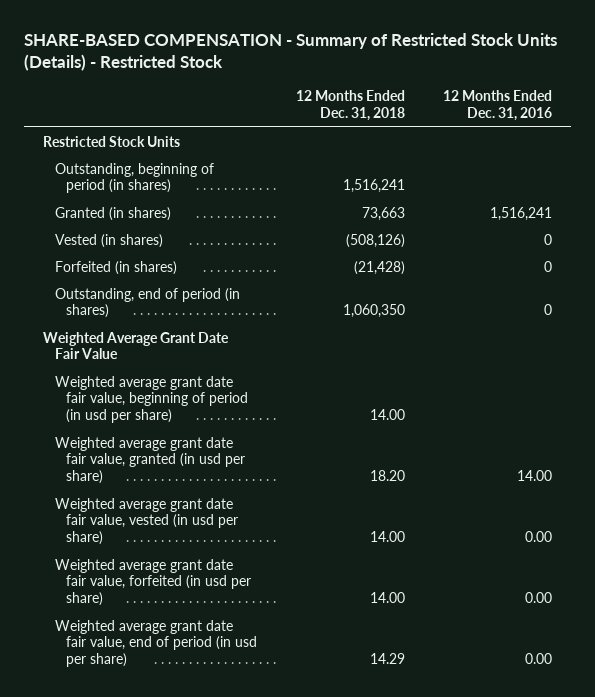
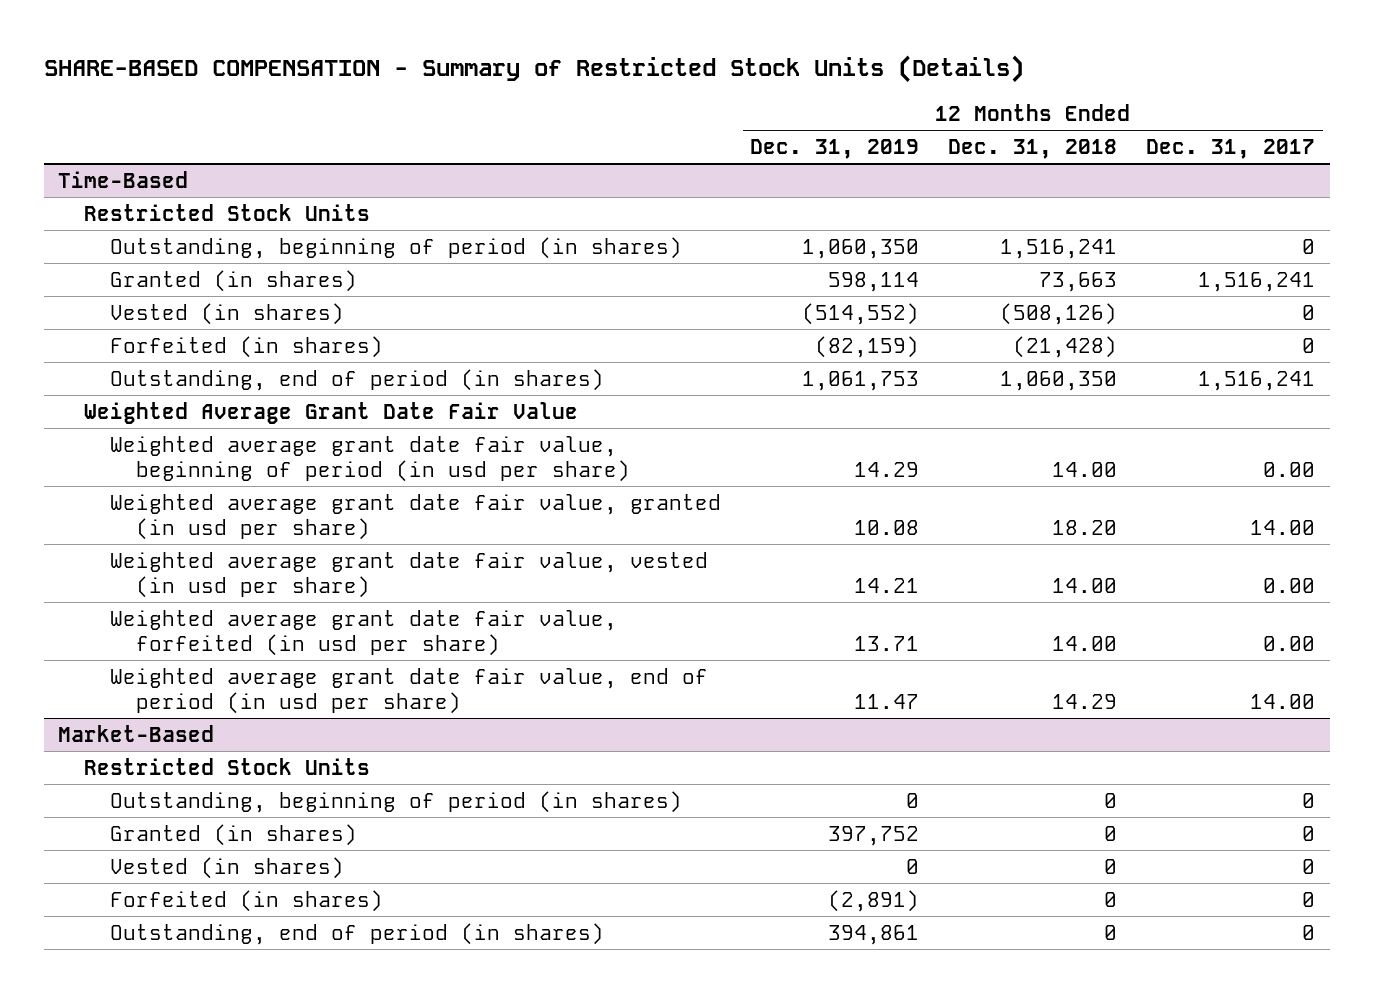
[24,33,558,72] SHARE-BASED COMPENSATION - Summary of Restricted Stock Units (Details) - Restricted Stock -> [43,55,1024,84] SHARE-BASED COMPENSATION - Summary of Restricted Stock Units (Details)
[442,90,552,122] 12 Months Ended Dec. 31, 2016 -> none
none -> [750,138,920,159] Dec. 31, 2019
none -> [1146,138,1316,159] Dec. 31, 2017
none -> [58,170,189,188] Time-Based
none -> [58,724,215,742] Market-Based
none -> [84,757,371,775] Restricted Stock Units
none -> [110,790,683,813] Outstanding, beginning of period (in shares)
none -> [110,823,358,846] Granted (in shares)
none -> [110,856,345,879] Vested (in shares)
none -> [110,889,384,912] Forfeited (in shares)
none -> [110,922,605,945] Outstanding, end of period (in shares)

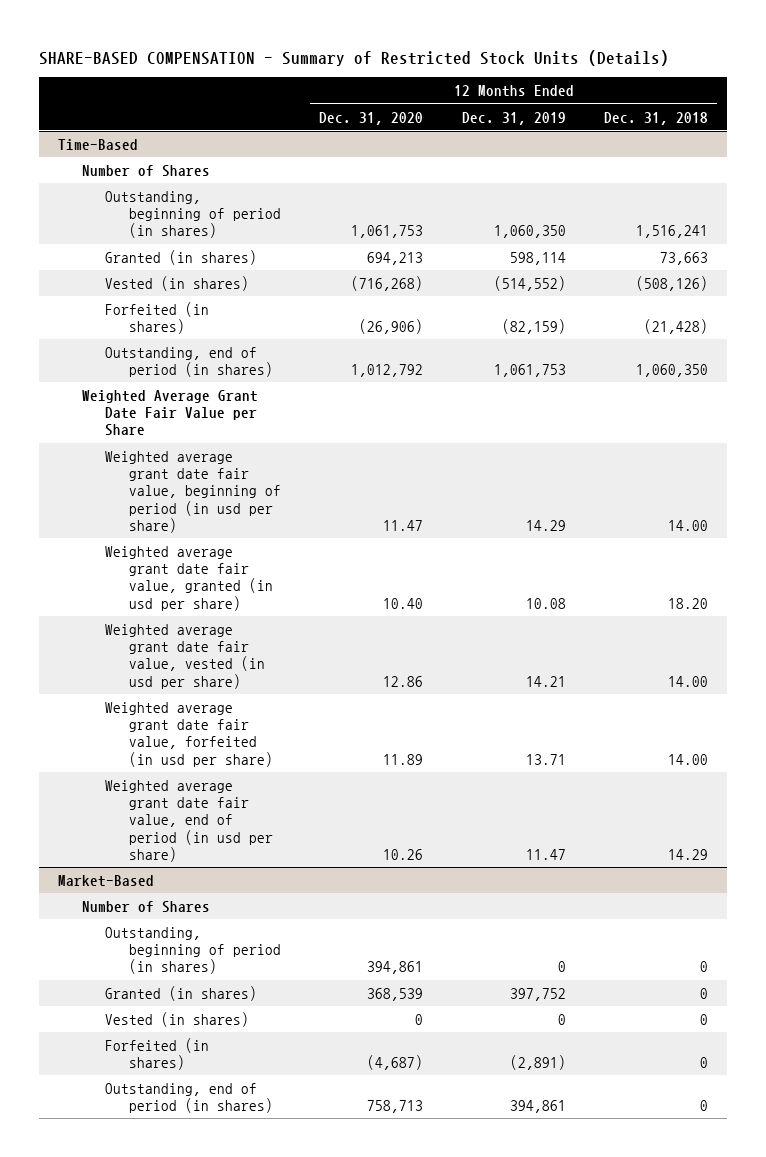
[1146,138,1316,159] Dec. 31, 2017 -> none
none -> [319,111,424,125] Dec. 31, 2020
[84,203,371,221] Restricted Stock Units -> [81,164,210,177] Number of Shares
[84,401,579,424] Weighted Average Grant Date Fair Value -> [81,389,258,437] Weighted Average Grant Date Fair Value per Share
[84,757,371,775] Restricted Stock Units -> [81,900,210,913] Number of Shares

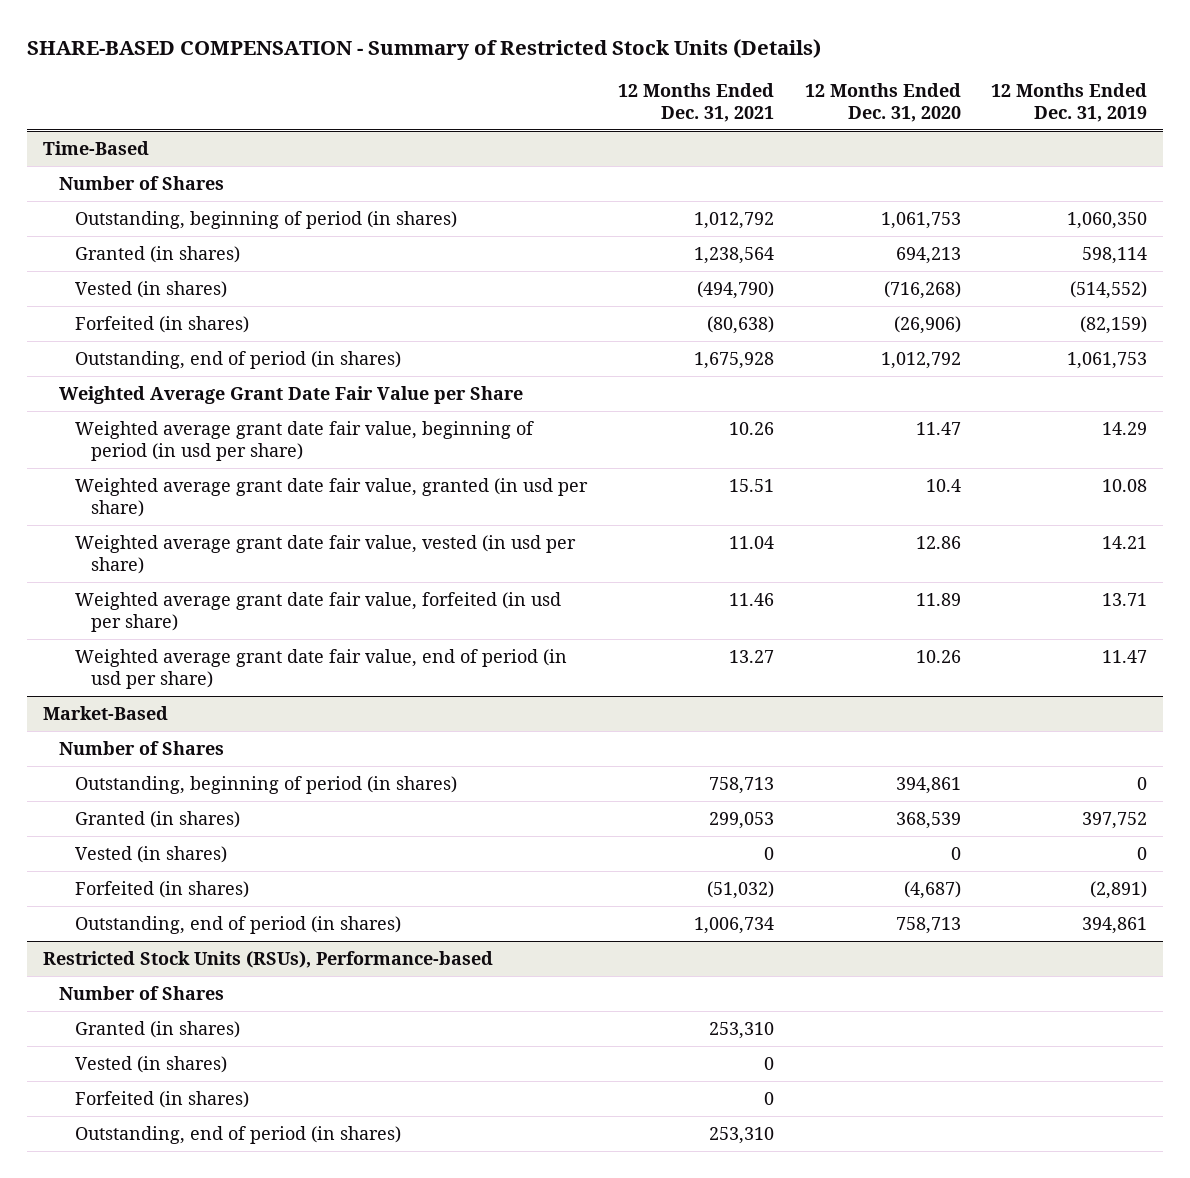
[603,111,708,125] Dec. 31, 2018 -> none
none -> [617,83,774,122] 12 Months Ended Dec. 31, 2021
[383,597,424,609] 10.40 -> [925,478,961,492] 10.4
none -> [42,950,493,968] Restricted Stock Units (RSUs), Performance-based
none -> [58,985,224,1000] Number of Shares
none -> [74,1020,240,1038] Granted (in shares)
none -> [74,1055,227,1073] Vested (in shares)
none -> [74,1090,249,1108] Forfeited (in shares)
none -> [74,1125,401,1144] Outstanding, end of period (in shares)

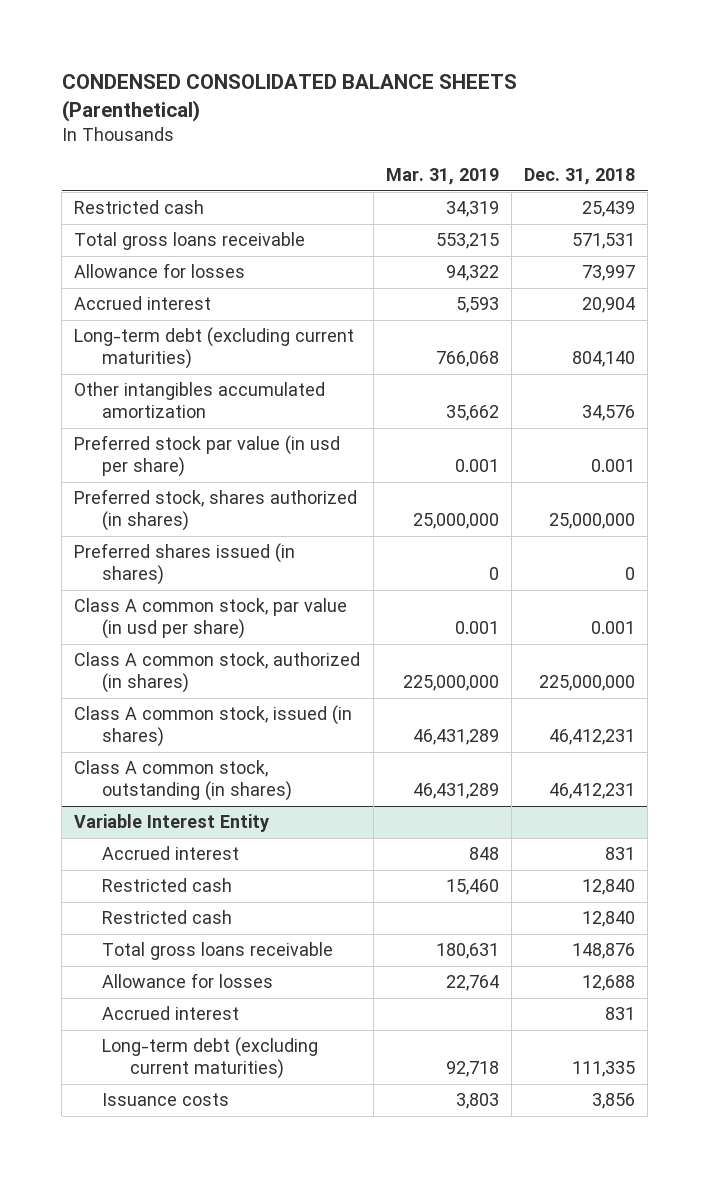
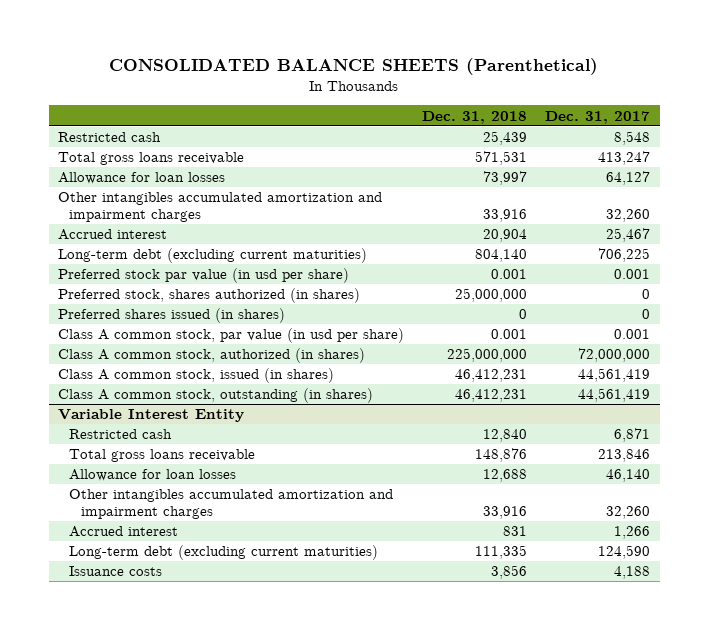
[61,74,517,122] CONDENSED CONSOLIDATED BALANCE SHEETS (Parenthetical) -> [109,58,599,76] CONSOLIDATED BALANCE SHEETS (Parenthetical)
[385,168,499,186] Mar. 31, 2019 -> none
none -> [545,110,651,124] Dec. 31, 2017
[74,263,246,279] Allowance for losses -> [57,172,225,185] Allowance for loan losses
none -> [57,192,382,223] Other intangibles accumulated amortization and impairment charges
[74,382,326,418] Other intangibles accumulated amortization -> none
[101,846,239,861] Accrued interest -> none
[101,910,232,925] Restricted cash -> none
[101,973,273,989] Allowance for losses -> [69,469,237,482] Allowance for loan losses
none -> [69,489,394,520] Other intangibles accumulated amortization and impairment charges

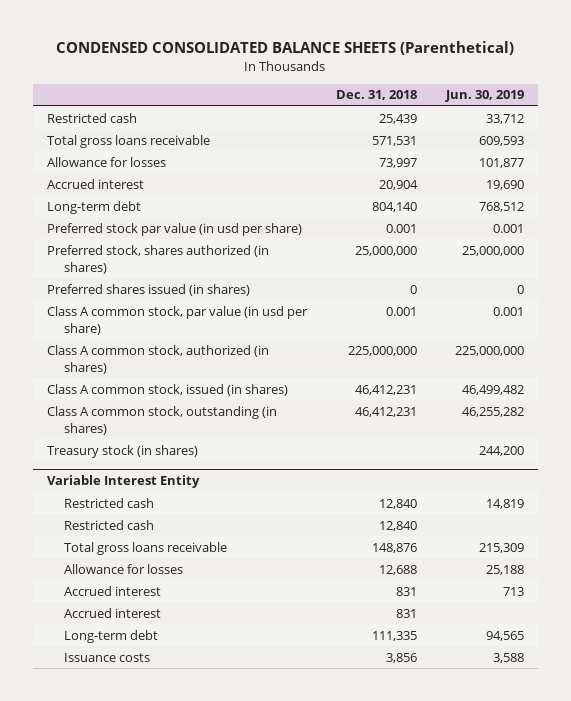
[109,58,599,76] CONSOLIDATED BALANCE SHEETS (Parenthetical) -> [56,40,515,55] CONDENSED CONSOLIDATED BALANCE SHEETS (Parenthetical)
[545,110,651,124] Dec. 31, 2017 -> none
none -> [444,90,524,103] Jun. 30, 2019
[57,192,382,223] Other intangibles accumulated amortization and impairment charges -> none
[57,172,225,185] Allowance for loan losses -> [47,156,167,167] Allowance for losses
[57,248,367,264] Long-term debt (excluding current maturities) -> [47,200,142,214] Long-term debt
none -> [47,444,199,458] Treasury stock (in shares)
none -> [64,519,155,530] Restricted cash
[69,489,394,520] Other intangibles accumulated amortization and impairment charges -> none
[69,469,237,482] Allowance for loan losses -> [64,563,184,574] Allowance for losses
none -> [64,607,162,618] Accrued interest
[69,545,379,561] Long-term debt (excluding current maturities) -> [64,629,159,643] Long-term debt

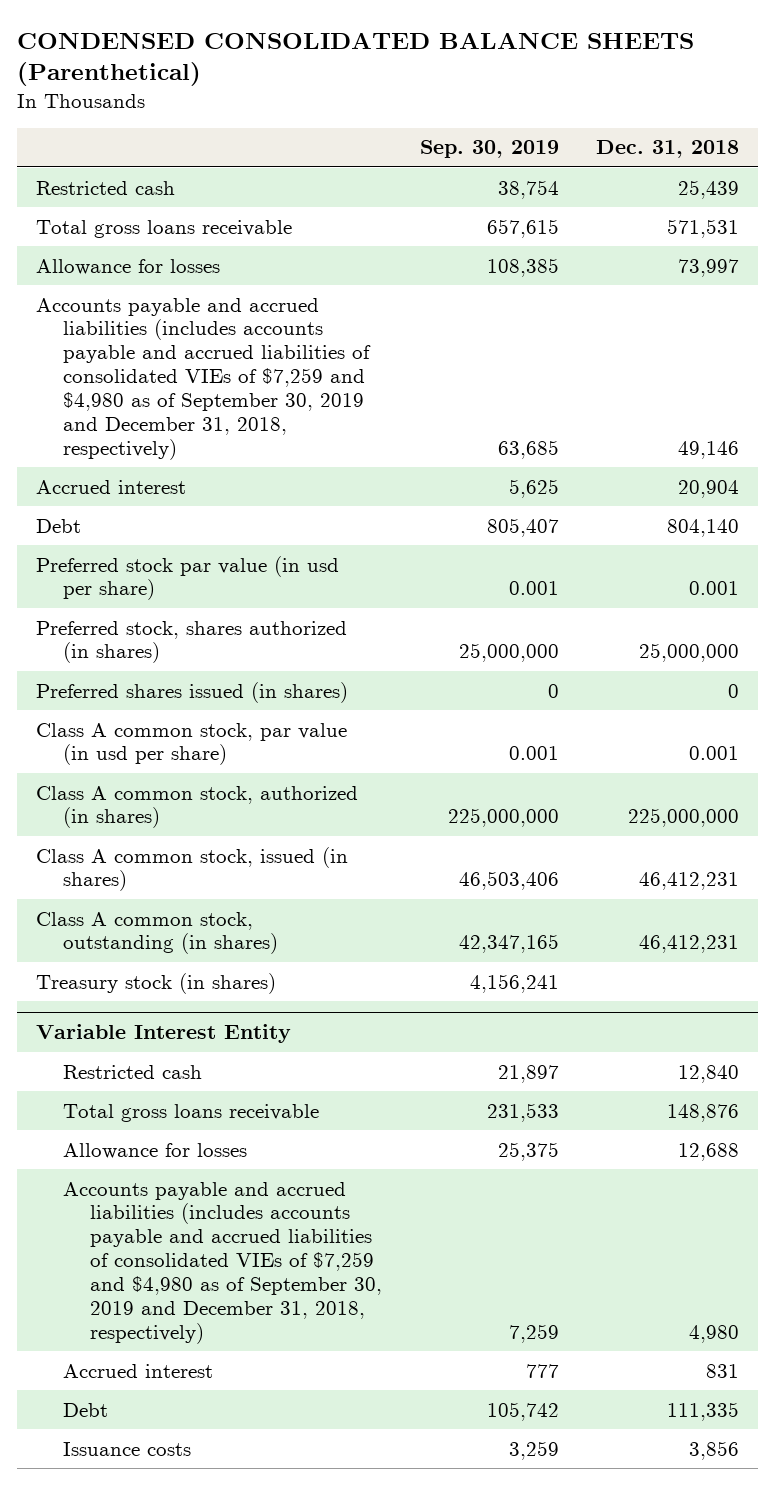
[444,90,524,103] Jun. 30, 2019 -> none
none -> [419,140,559,159] Sep. 30, 2019
none -> [36,297,372,460] Accounts payable and accrued liabilities (includes accounts payable and accrued liabilities of consolidated VIEs of $7,259 and $4,980 as of September 30, 2019 and December 31, 2018, respectively)
[47,200,142,214] Long-term debt -> [36,518,82,533] Debt
[64,519,155,530] Restricted cash -> none
[64,585,162,596] Accrued interest -> none
none -> [63,1181,383,1344] Accounts payable and accrued liabilities (includes accounts payable and accrued liabilities of consolidated VIEs of $7,259 and $4,980 as of September 30, 2019 and December 31, 2018, respectively)
[64,629,159,643] Long-term debt -> [63,1402,109,1417] Debt

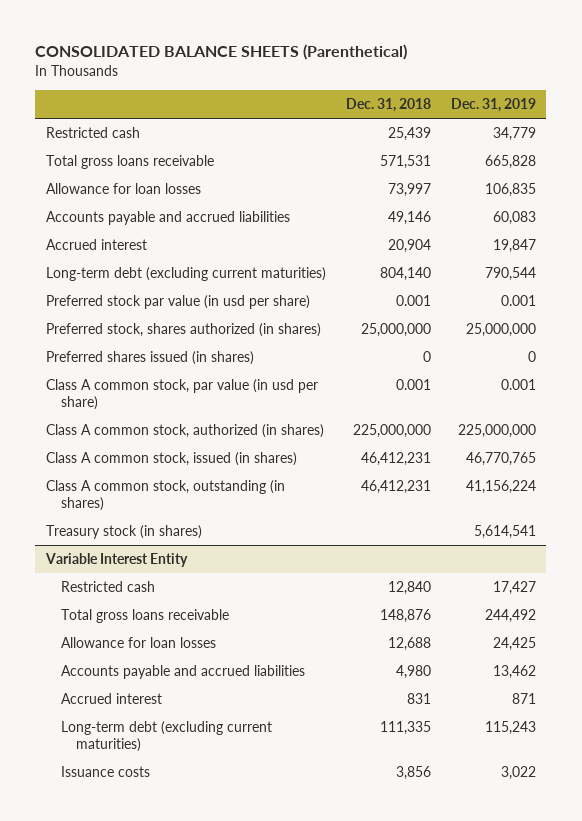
[17,31,695,87] CONDENSED CONSOLIDATED BALANCE SHEETS (Parenthetical) -> [35,44,408,61] CONSOLIDATED BALANCE SHEETS (Parenthetical)
[419,140,559,159] Sep. 30, 2019 -> none
none -> [451,98,537,113] Dec. 31, 2019
[36,258,221,275] Allowance for losses -> [45,182,201,194] Allowance for loan losses
[36,297,372,460] Accounts payable and accrued liabilities (includes accounts payable and accrued liabilities of consolidated VIEs of $7,259 and $4,980 as of September 30, 2019 and December 31, 2018, respectively) -> [45,210,290,225] Accounts payable and accrued liabilities
[36,518,82,533] Debt -> [45,266,326,281] Long-term debt (excluding current maturities)
[63,1142,248,1159] Allowance for losses -> [60,636,216,648] Allowance for loan losses
[63,1181,383,1344] Accounts payable and accrued liabilities (includes accounts payable and accrued liabilities of consolidated VIEs of $7,259 and $4,980 as of September 30, 2019 and December 31, 2018, respectively) -> [60,664,305,679] Accounts payable and accrued liabilities
[63,1402,109,1417] Debt -> [60,720,272,752] Long-term debt (excluding current maturities)

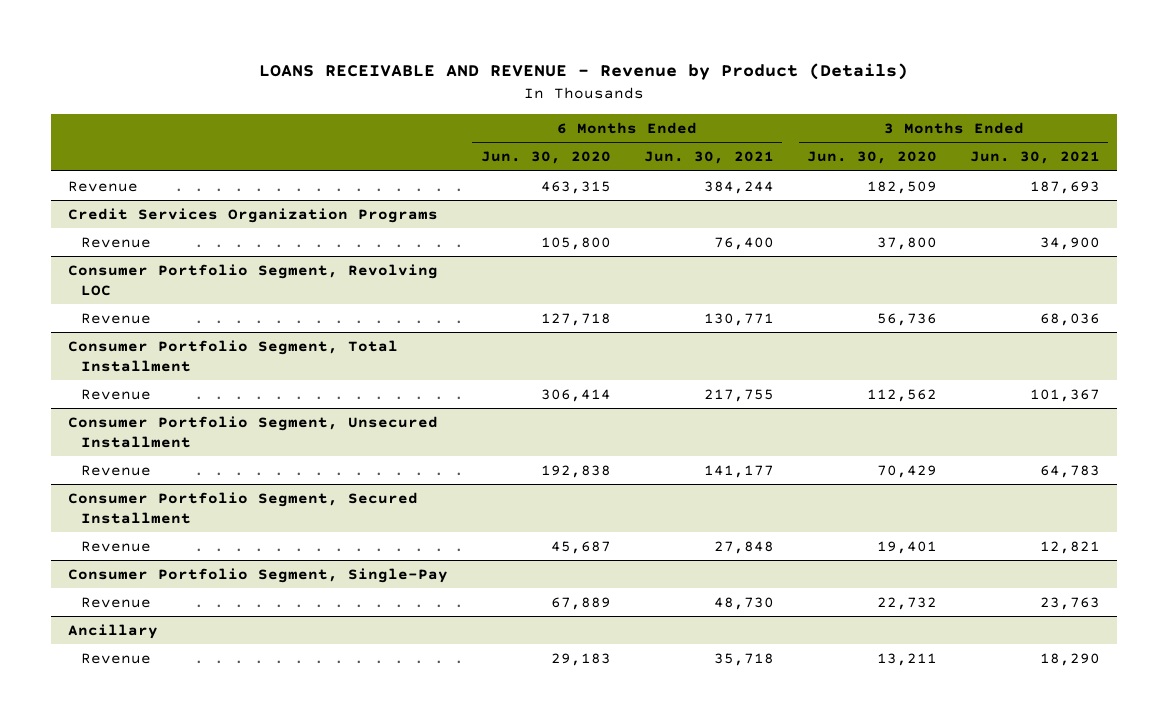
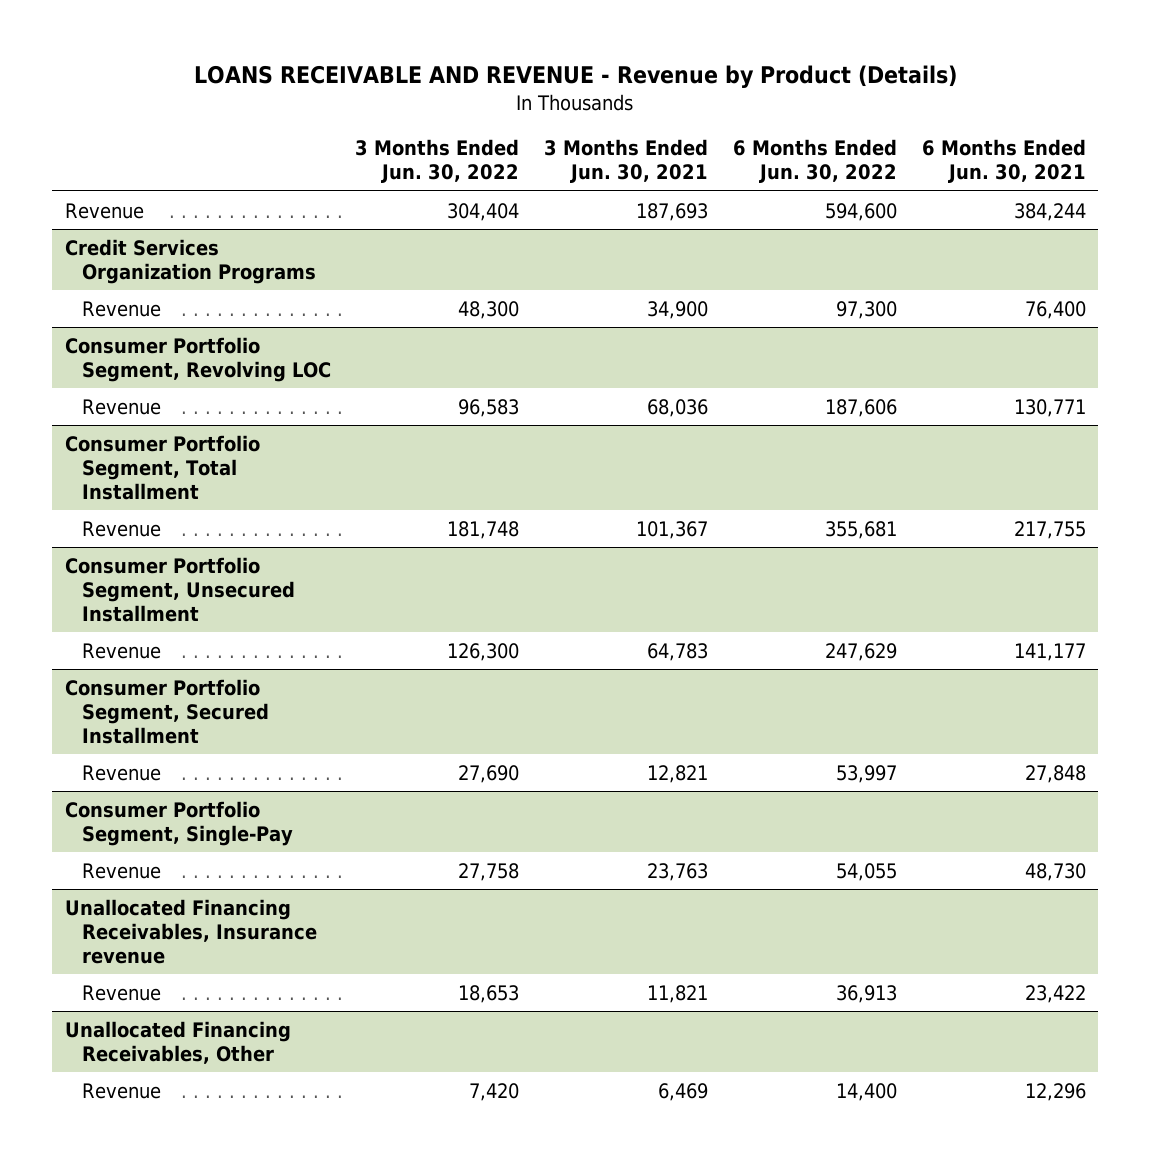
[480,151,611,165] Jun. 30, 2020 -> none
[807,151,938,165] Jun. 30, 2020 -> none
none -> [355,139,520,184] 3 Months Ended Jun. 30, 2022
none -> [733,139,898,184] 6 Months Ended Jun. 30, 2022
[67,623,158,639] Ancillary -> none
none -> [64,898,317,965] Unallocated Financing Receivables, Insurance revenue
[713,652,774,666] 35,718 -> [1024,984,1086,1003] 23,422
[1040,652,1101,666] 18,290 -> [647,984,709,1003] 11,821
none -> [64,1020,291,1064] Unallocated Financing Receivables, Other
none -> [81,1082,161,1099] Revenue

